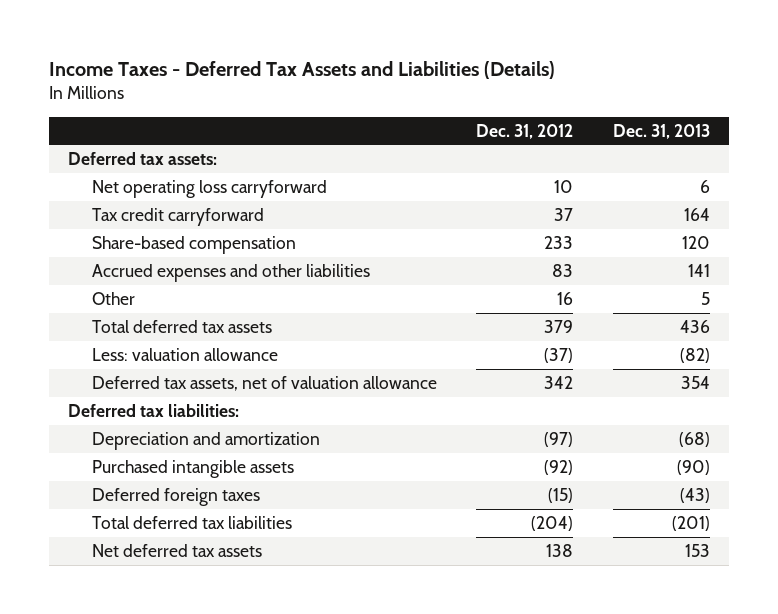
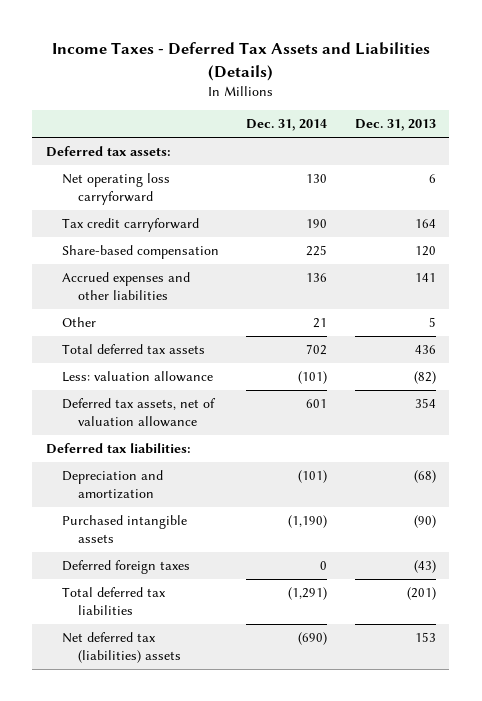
[476,123,574,139] Dec. 31, 2012 -> none
none -> [246,119,328,132] Dec. 31, 2014
[92,543,263,557] Net deferred tax assets -> [62,632,182,663] Net deferred tax (liabilities) assets

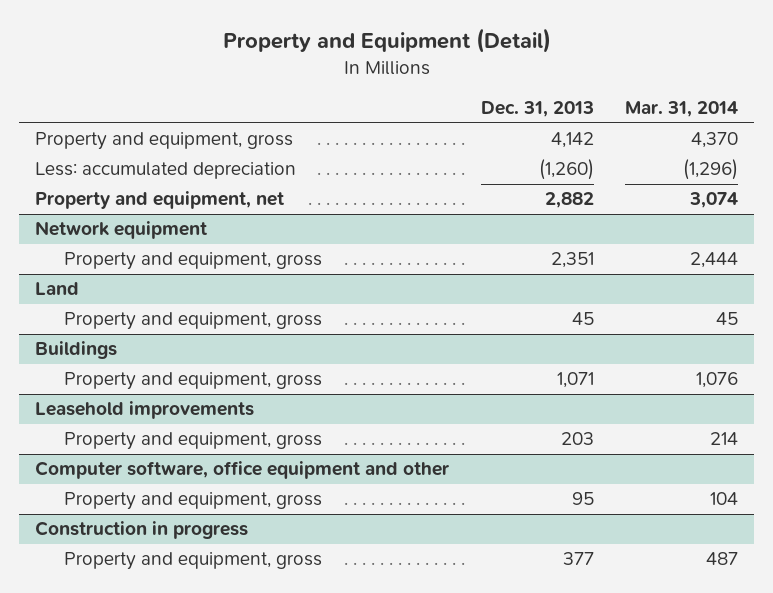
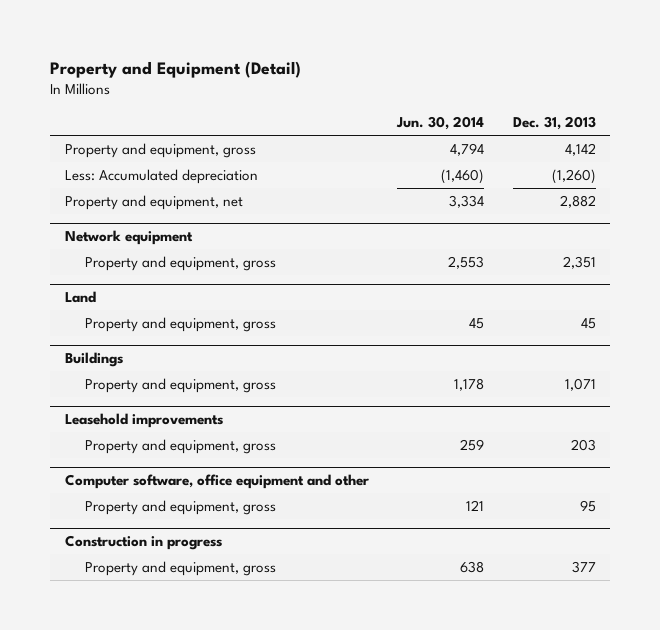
[625,101,739,118] Mar. 31, 2014 -> none
none -> [396,116,485,131] Jun. 30, 2014
[34,162,296,180] Less: accumulated depreciation -> [64,168,258,184] Less: Accumulated depreciation

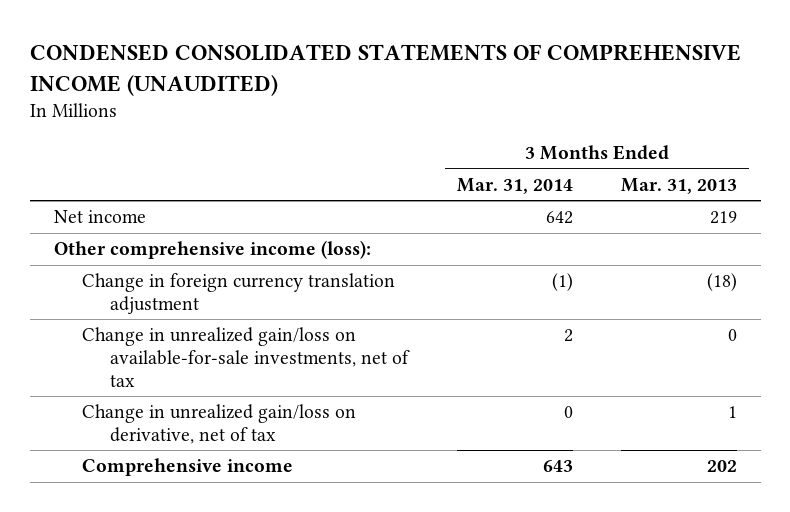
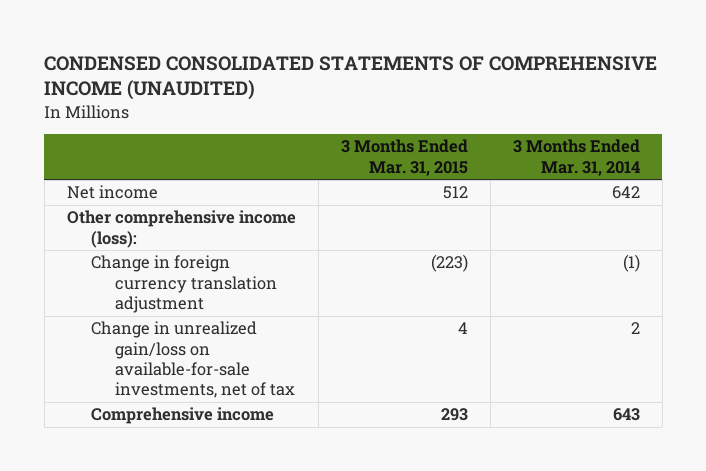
[620,177,737,194] Mar. 31, 2013 -> none
none -> [340,139,468,176] 3 Months Ended Mar. 31, 2015
[82,404,357,445] Change in unrealized gain/loss on derivative, net of tax -> none

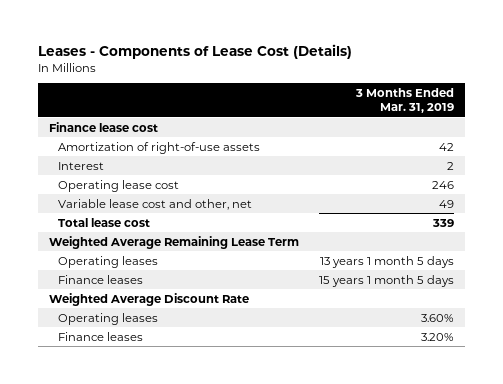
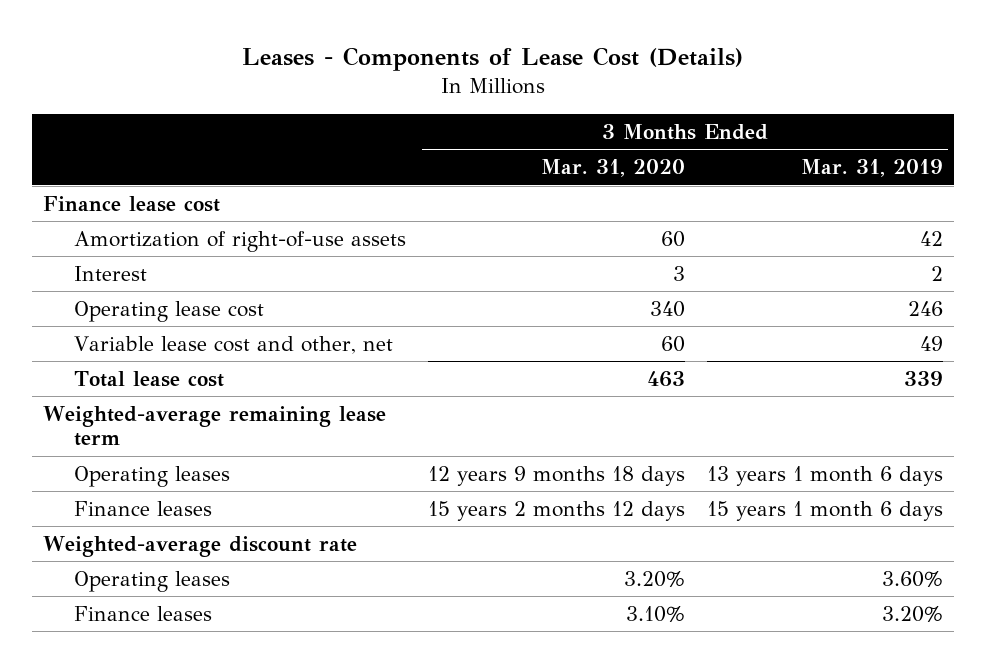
none -> [540,159,685,178] Mar. 31, 2020
[48,235,299,249] Weighted Average Remaining Lease Term -> [43,405,387,447] Weighted-average remaining lease term
[320,255,455,268] 13 years 1 month 5 days -> [706,465,943,486] 13 years 1 month 6 days
[319,274,455,287] 15 years 1 month 5 days -> [706,500,943,521] 15 years 1 month 6 days
[48,292,249,306] Weighted Average Discount Rate -> [43,535,358,557] Weighted-average discount rate

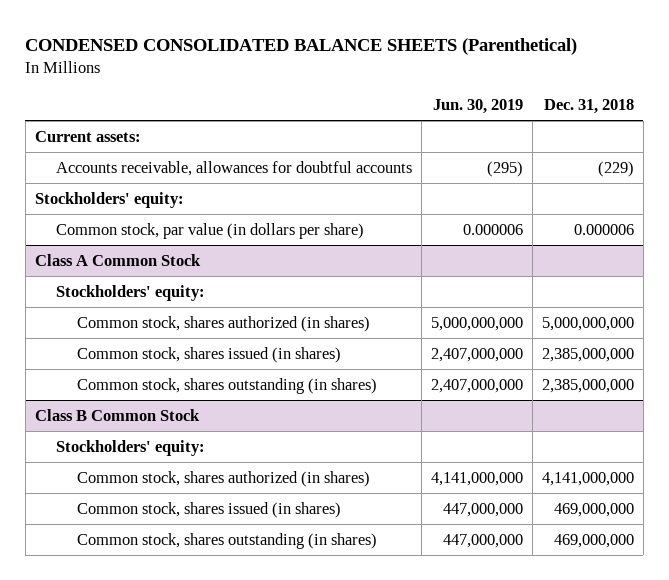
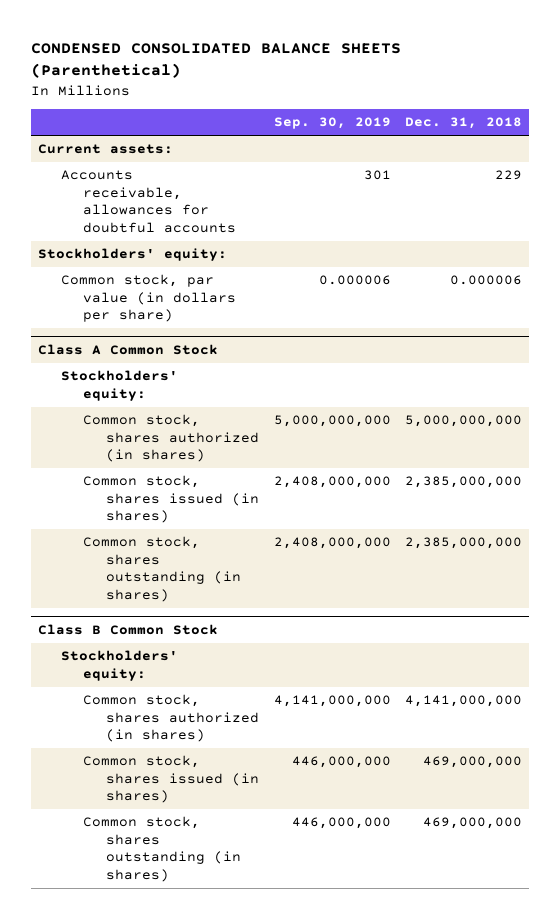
[432,98,523,114] Jun. 30, 2019 -> none
none -> [273,117,391,130] Sep. 30, 2019
[597,160,634,177] (229) -> [495,170,523,181] 229

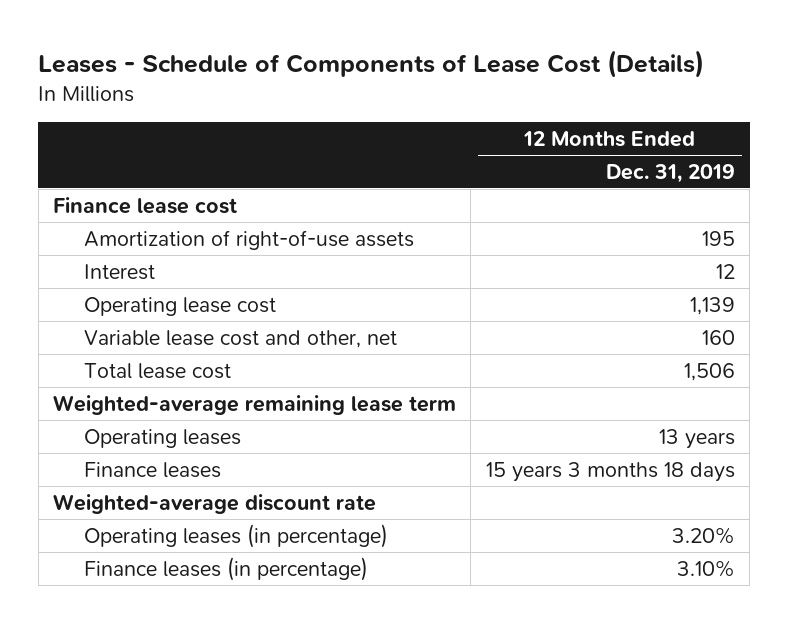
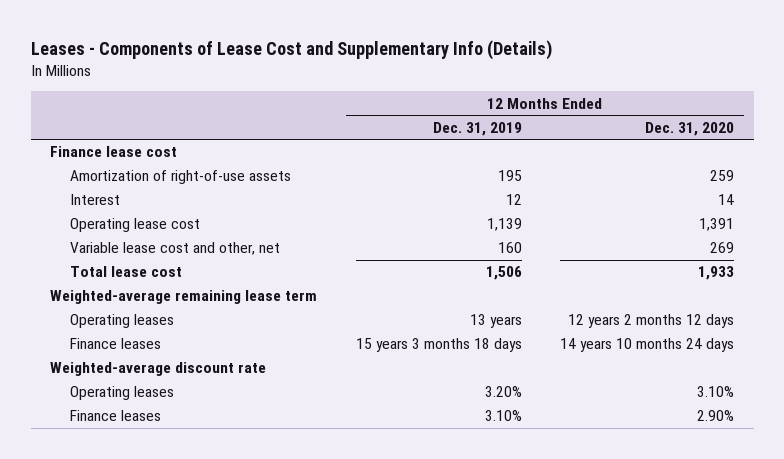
[38,49,705,78] Leases - Schedule of Components of Lease Cost (Details) -> [30,39,552,60] Leases - Components of Lease Cost and Supplementary Info (Details)
none -> [645,121,735,136] Dec. 31, 2020
[83,523,388,548] Operating leases (in percentage) -> [70,386,175,401] Operating leases
[83,556,368,581] Finance leases (in percentage) -> [70,410,162,422] Finance leases

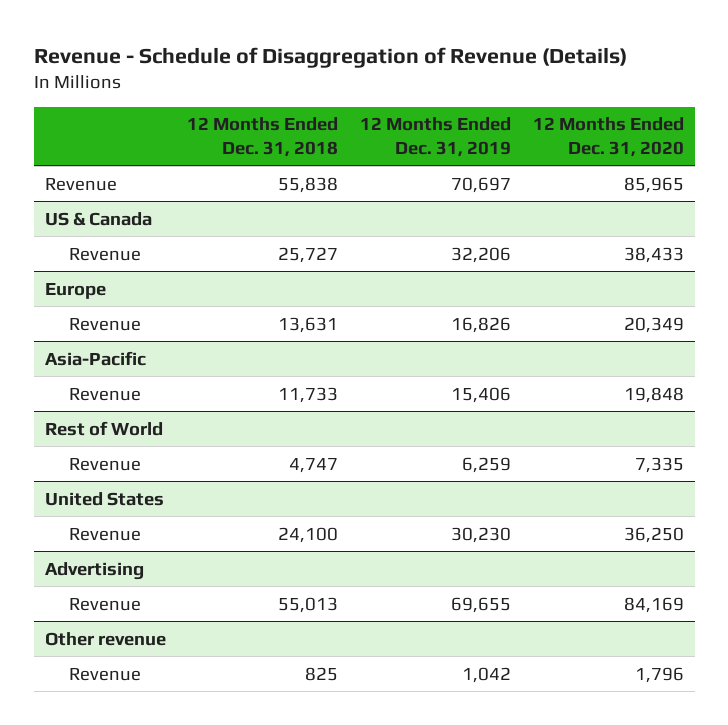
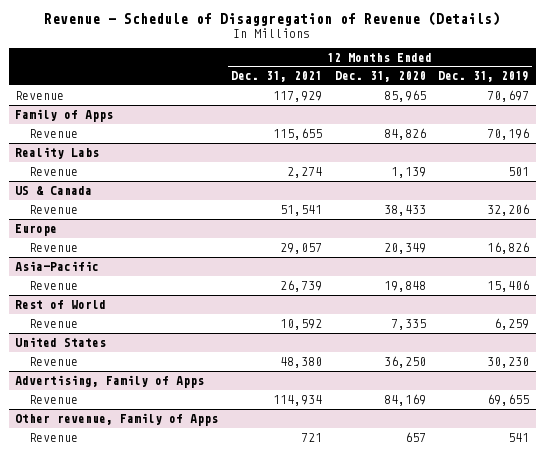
[187,117,339,157] 12 Months Ended Dec. 31, 2018 -> none
none -> [231,71,323,83] Dec. 31, 2021
none -> [15,108,114,122] Family of Apps
none -> [29,128,79,138] Revenue
none -> [15,146,100,159] Reality Labs
none -> [29,166,79,176] Revenue
[44,561,144,580] Advertising -> none
none -> [15,374,205,388] Advertising, Family of Apps
[44,631,166,646] Other revenue -> none
none -> [15,412,219,426] Other revenue, Family of Apps
[462,666,512,683] 1,042 -> [508,432,530,442] 541
[634,666,684,683] 1,796 -> [404,431,426,442] 657

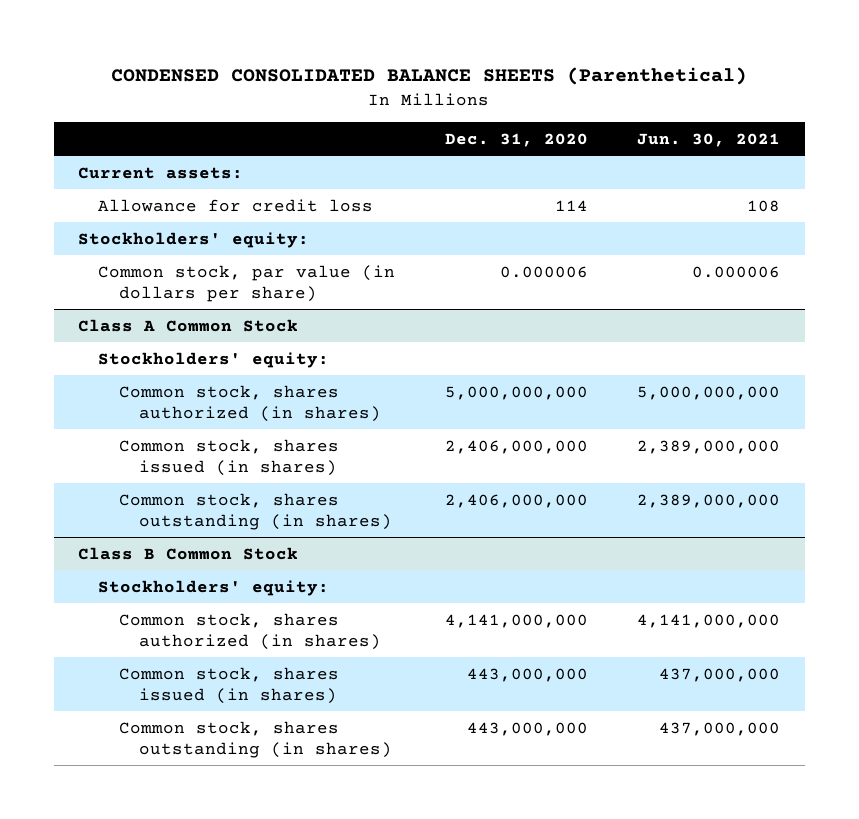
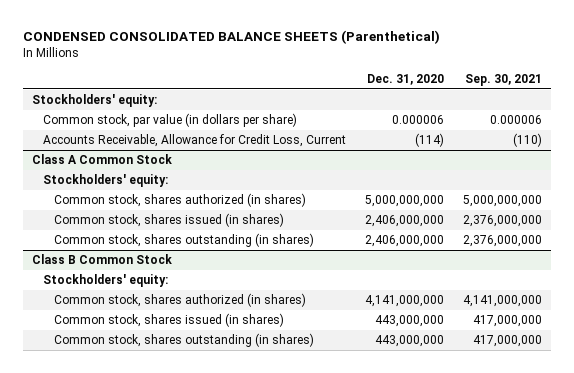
[637,132,781,147] Jun. 30, 2021 -> none
none -> [464,73,542,86] Sep. 30, 2021
[78,166,244,179] Current assets: -> none
[98,198,374,212] Allowance for credit loss -> none
none -> [42,134,346,148] Accounts Receivable, Allowance for Credit Loss, Current

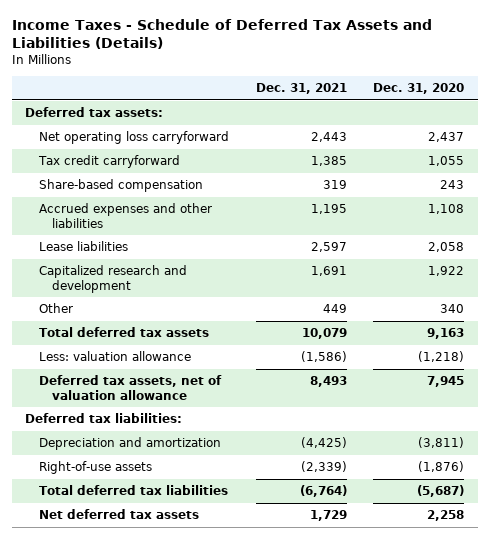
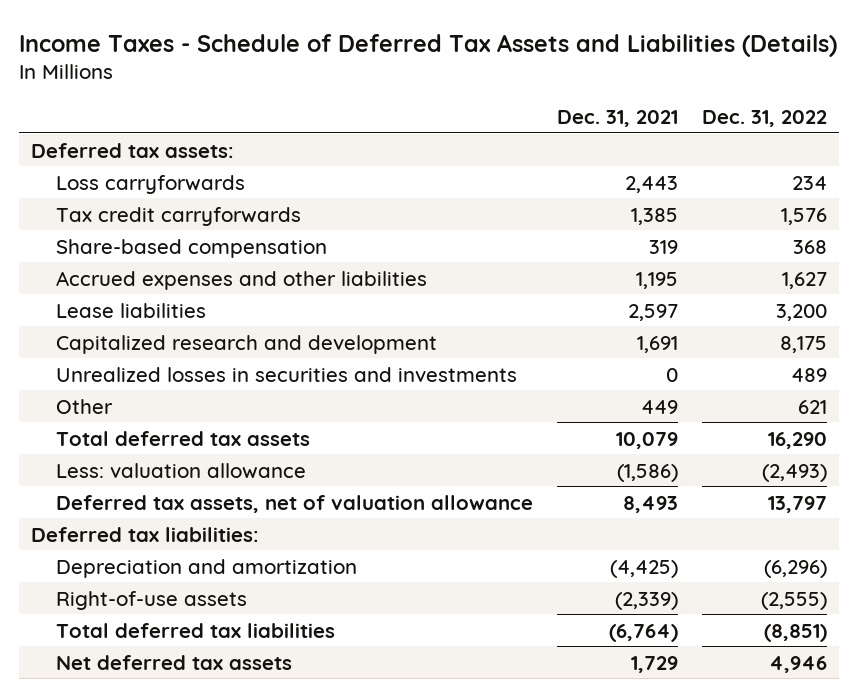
[373,83,465,95] Dec. 31, 2020 -> none
none -> [701,109,827,127] Dec. 31, 2022
[38,131,229,145] Net operating loss carryforward -> [55,174,245,194] Loss carryforwards
[37,155,180,169] Tax credit carryforward -> [55,206,301,226] Tax credit carryforwards
none -> [55,366,517,382] Unrealized losses in securities and investments

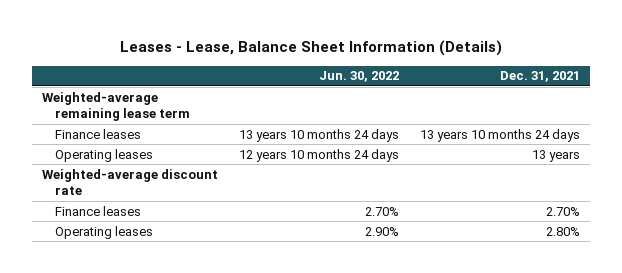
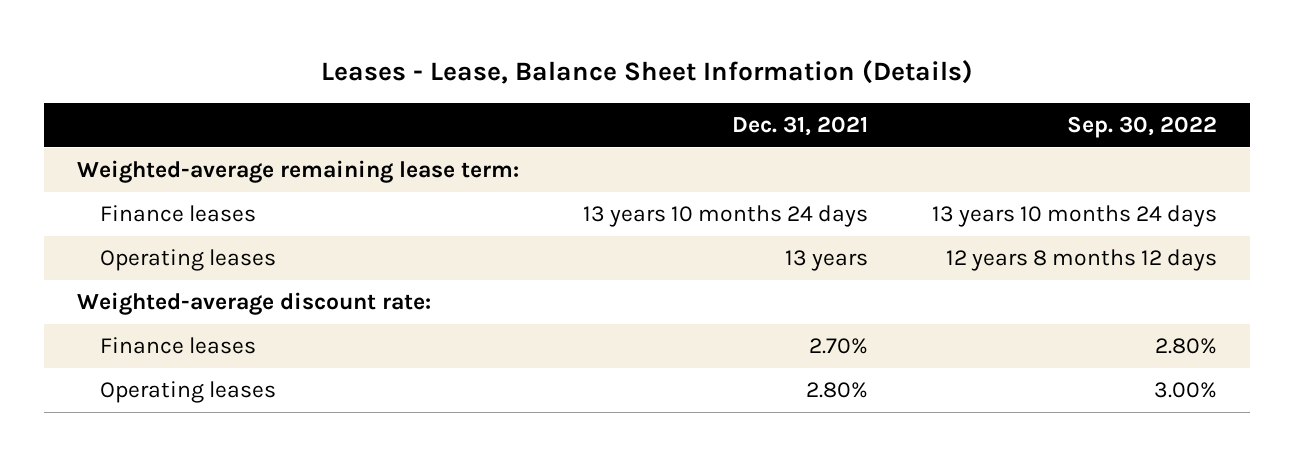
[318,71,399,83] Jun. 30, 2022 -> none
none -> [1067,116,1218,139] Sep. 30, 2022
[42,91,190,122] Weighted-average remaining lease term -> [76,160,519,184] Weighted-average remaining lease term:
[42,168,219,196] Weighted-average discount rate -> [76,292,431,316] Weighted-average discount rate:

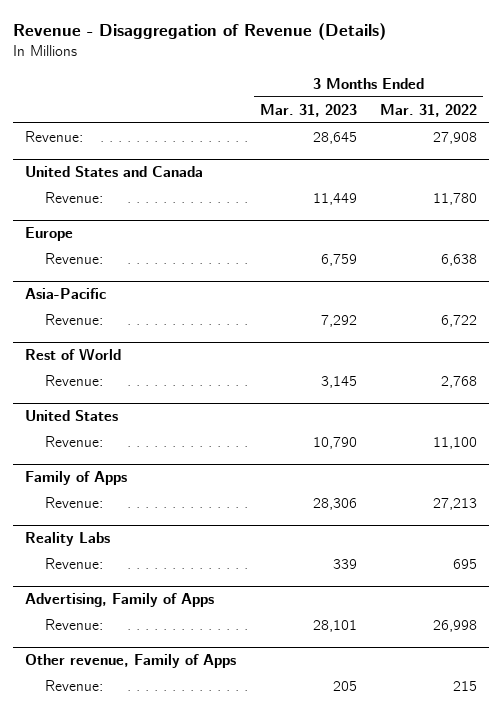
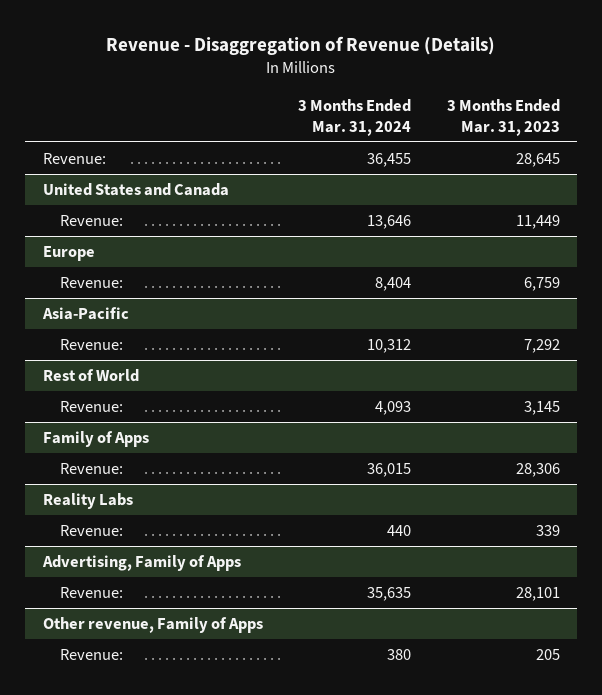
[380,103,478,117] Mar. 31, 2022 -> none
none -> [298,98,412,136] 3 Months Ended Mar. 31, 2024
[24,410,118,422] United States -> none
[44,436,103,448] Revenue: -> none

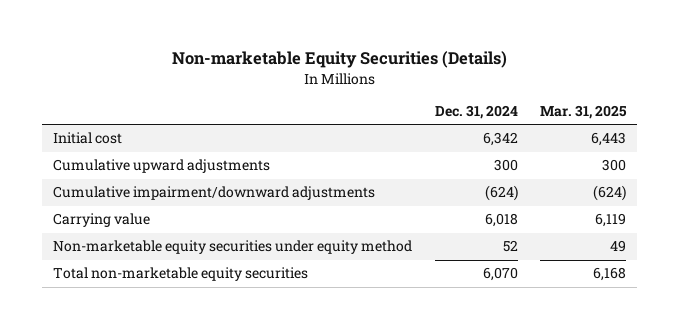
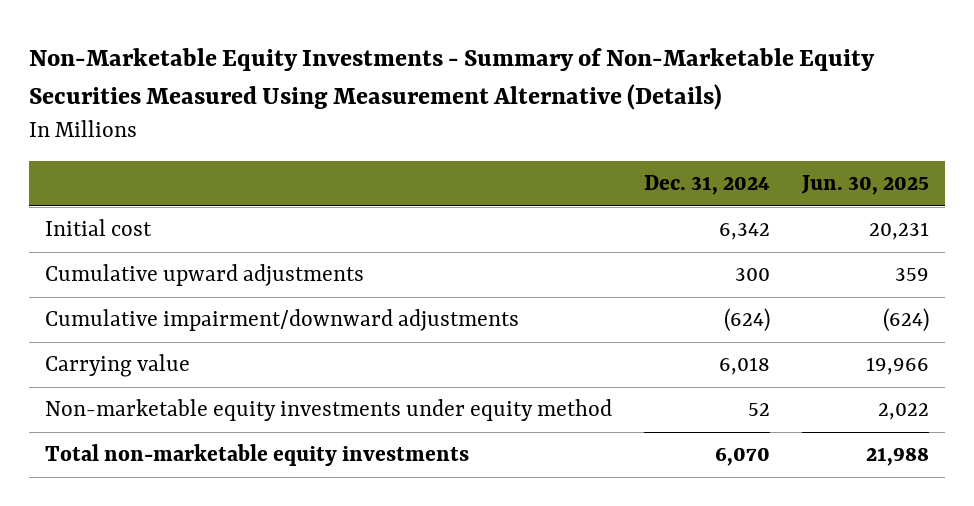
[171,51,507,69] Non-marketable Equity Securities (Details) -> [28,48,875,110] Non-Marketable Equity Investments - Summary of Non-Marketable Equity Securities Measured Using Measurement Alternative (Details)
[540,105,628,120] Mar. 31, 2025 -> none
none -> [801,175,930,196] Jun. 30, 2025
[53,240,413,255] Non-marketable equity securities under equity method -> [44,399,612,422] Non-marketable equity investments under equity method
[53,267,309,282] Total non-marketable equity securities -> [44,444,469,467] Total non-marketable equity investments

